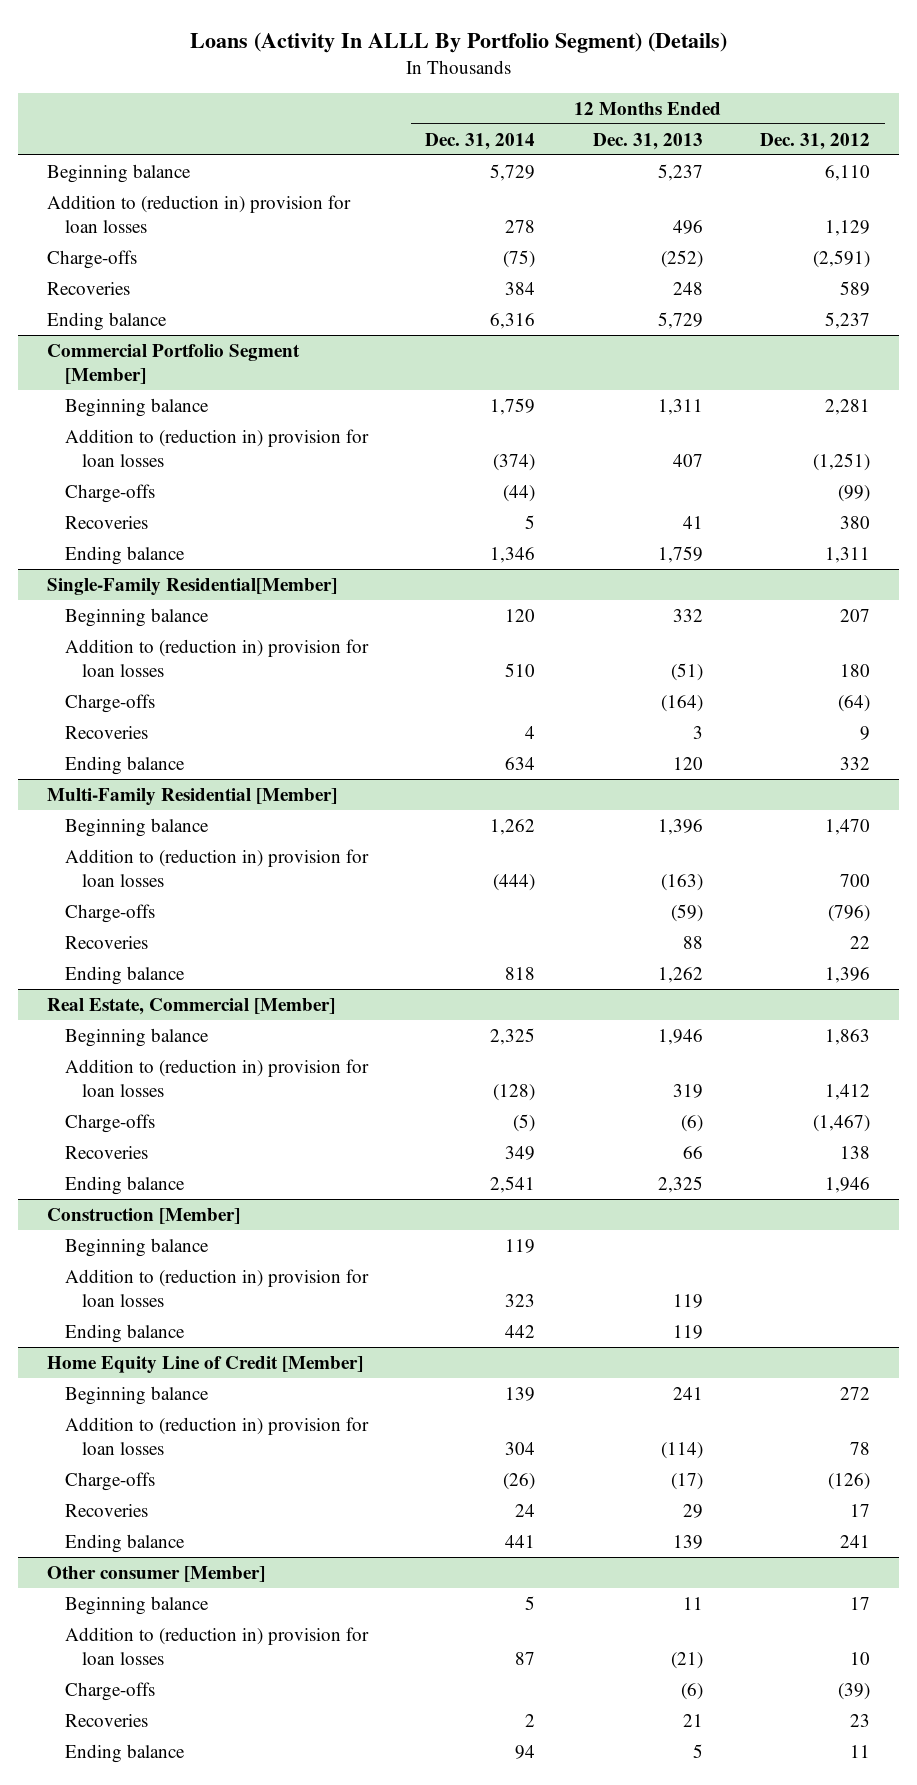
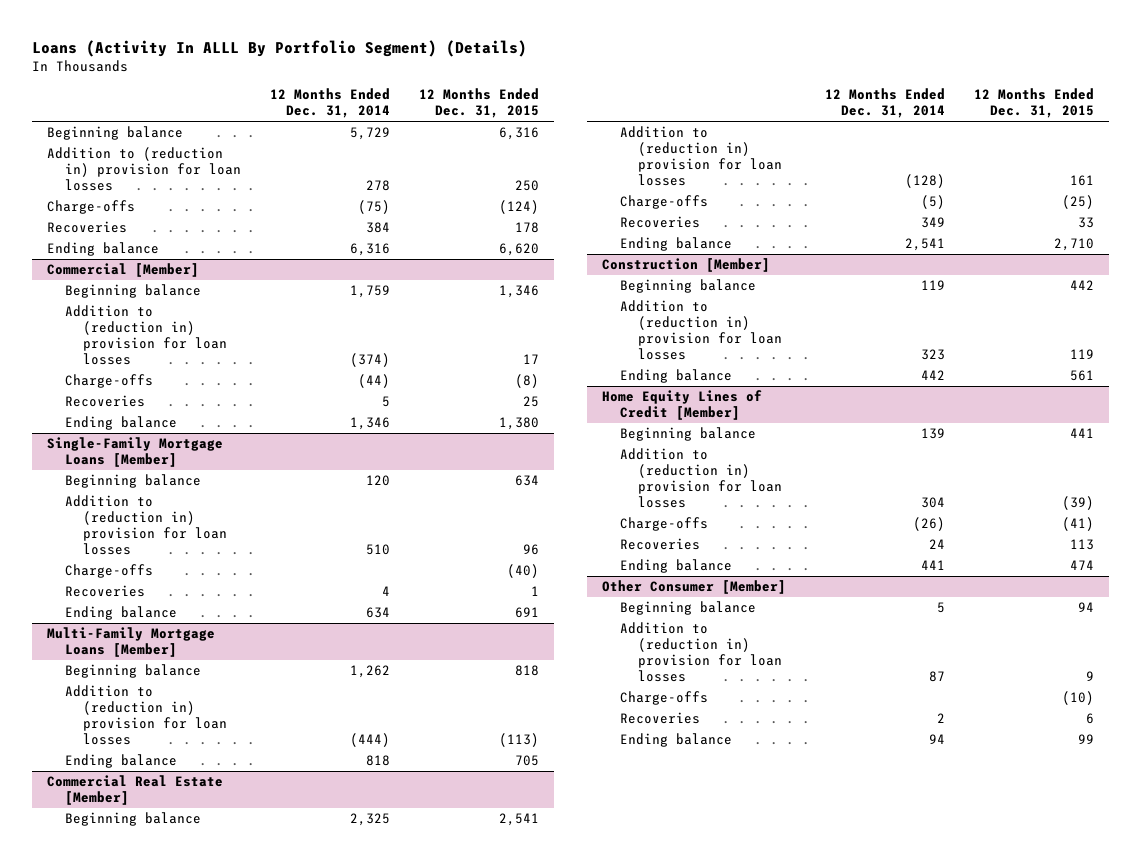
[592,132,703,150] Dec. 31, 2013 -> none
[760,132,871,150] Dec. 31, 2012 -> none
none -> [419,88,540,119] 12 Months Ended Dec. 31, 2015
[46,343,300,384] Commercial Portfolio Segment [Member] -> [46,263,199,278] Commercial [Member]
[46,577,337,595] Single-Family Residential[Member] -> [46,437,223,468] Single-Family Mortgage Loans [Member]
[46,787,337,805] Multi-Family Residential [Member] -> [46,627,215,658] Multi-Family Mortgage Loans [Member]
[64,903,155,923] Charge-offs -> none
[64,935,148,949] Recoveries -> none
[46,997,335,1015] Real Estate, Commercial [Member] -> [46,775,223,806] Commercial Real Estate [Member]
[46,1355,363,1373] Home Equity Line of Credit [Member] -> [601,390,762,421] Home Equity Lines of Credit [Member]
[46,1565,265,1582] Other consumer [Member] -> [601,580,786,595] Other Consumer [Member]

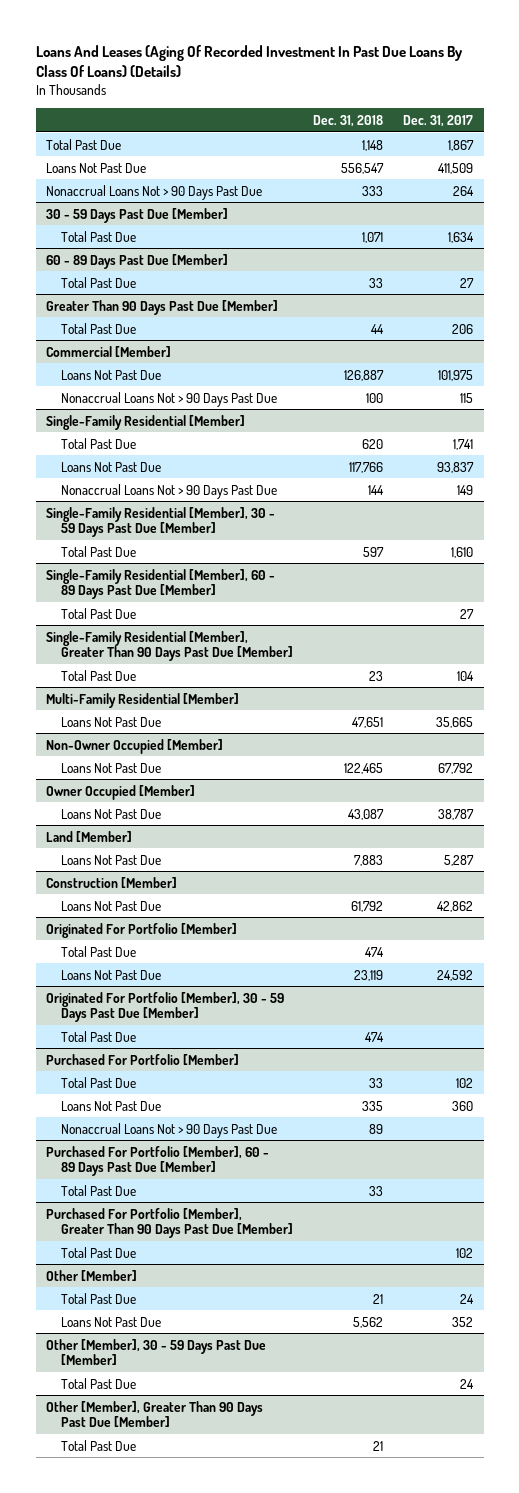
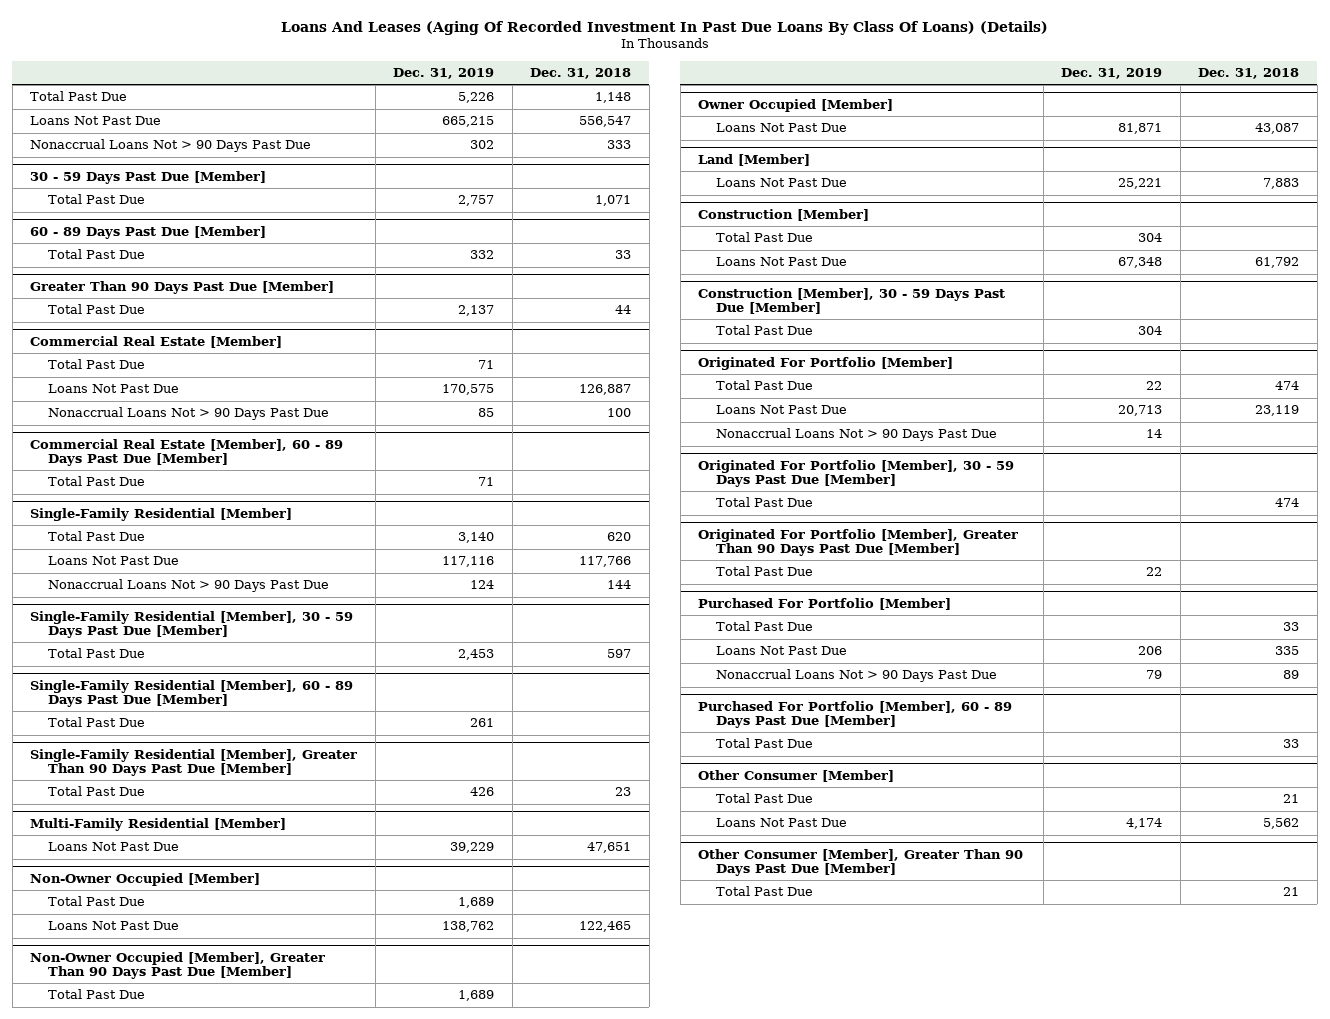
[403,114,474,127] Dec. 31, 2017 -> none
none -> [393,68,495,80] Dec. 31, 2019
[46,345,172,357] Commercial [Member] -> [30,335,283,348] Commercial Real Estate [Member]
none -> [48,359,146,370] Total Past Due
none -> [30,438,344,466] Commercial Real Estate [Member], 60 - 89 Days Past Due [Member]
none -> [48,476,146,487] Total Past Due
none -> [48,896,146,907] Total Past Due
none -> [30,951,326,979] Non-Owner Occupied [Member], Greater Than 90 Days Past Due [Member]
none -> [48,989,146,1000] Total Past Due
none -> [716,232,814,243] Total Past Due
none -> [698,287,1006,314] Construction [Member], 30 - 59 Days Past Due [Member]
none -> [716,325,814,336] Total Past Due
none -> [716,428,998,442] Nonaccrual Loans Not > 90 Days Past Due
none -> [698,528,1019,556] Originated For Portfolio [Member], Greater Than 90 Days Past Due [Member]
none -> [716,566,814,577] Total Past Due
[46,1207,293,1239] Purchased For Portfolio [Member], Greater Than 90 Days Past Due [Member] -> none
[60,1246,136,1258] Total Past Due -> none
[46,1269,138,1281] Other [Member] -> [698,769,895,782] Other Consumer [Member]
[46,1338,267,1366] Other [Member], 30 - 59 Days Past Due [Member] -> none
[60,1377,136,1389] Total Past Due -> none
[46,1400,264,1428] Other [Member], Greater Than 90 Days Past Due [Member] -> [698,848,1024,876] Other Consumer [Member], Greater Than 90 Days Past Due [Member]

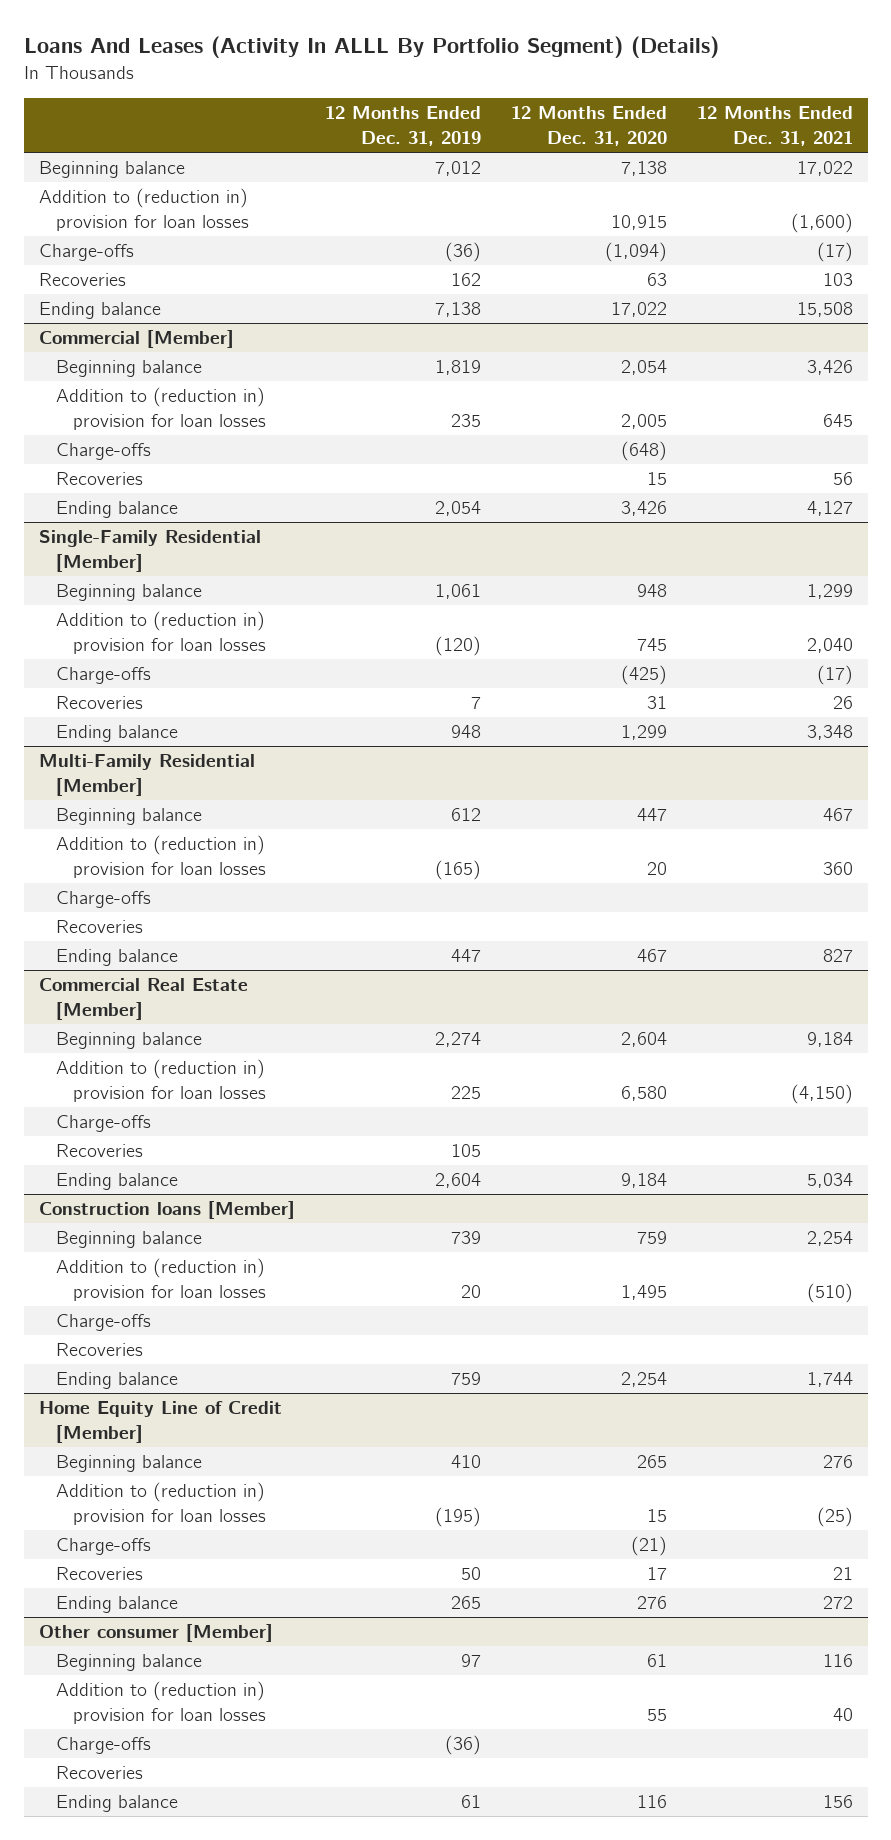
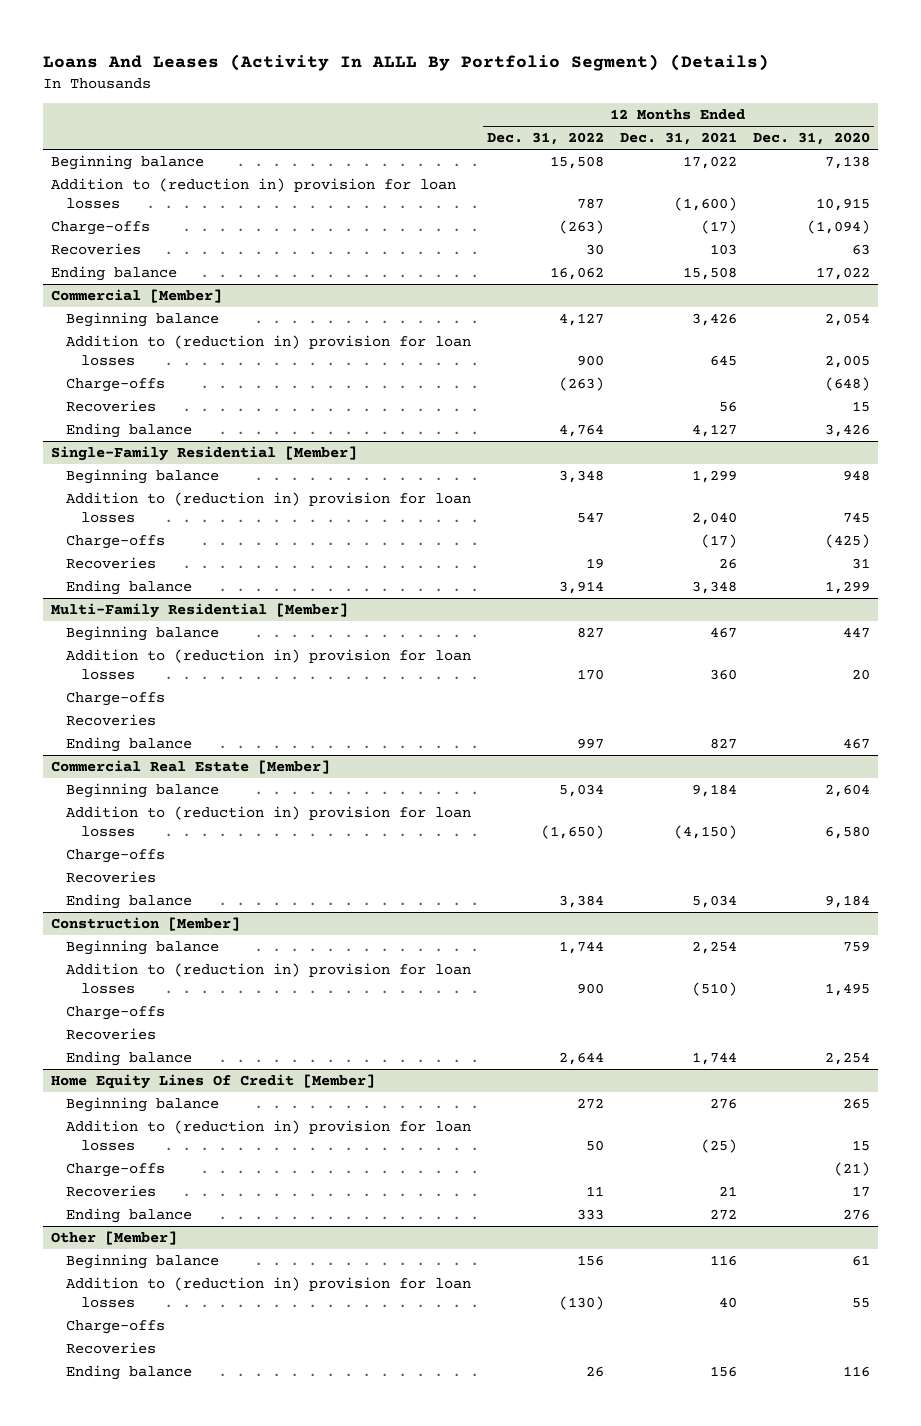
[324,106,481,146] 12 Months Ended Dec. 31, 2019 -> none
none -> [486,132,604,146] Dec. 31, 2022
[38,1201,295,1220] Construction loans [Member] -> [50,917,240,932] Construction [Member]
[38,1401,282,1443] Home Equity Line of Credit [Member] -> [50,1074,375,1090] Home Equity Lines Of Credit [Member]
[38,1624,273,1643] Other consumer [Member] -> [50,1231,177,1246] Other [Member]

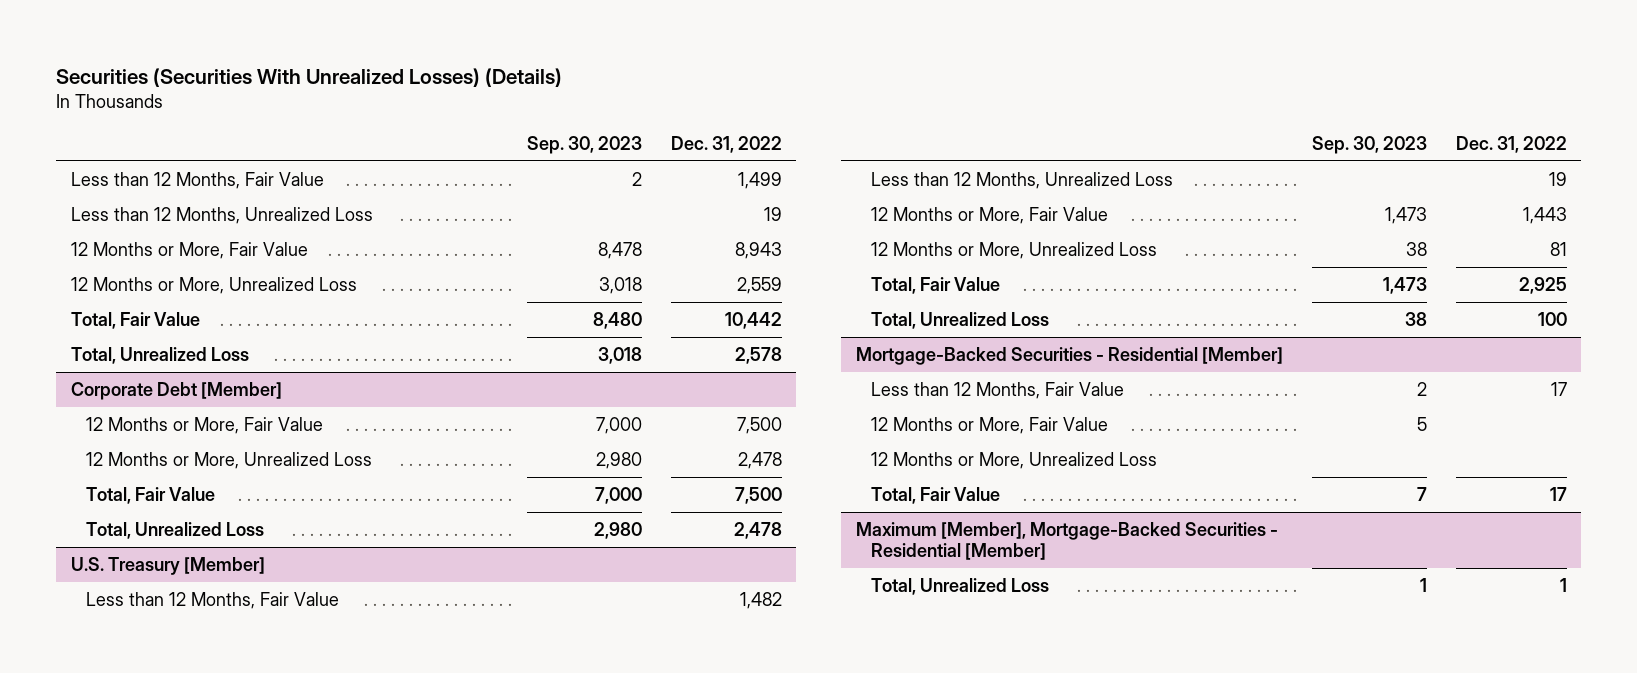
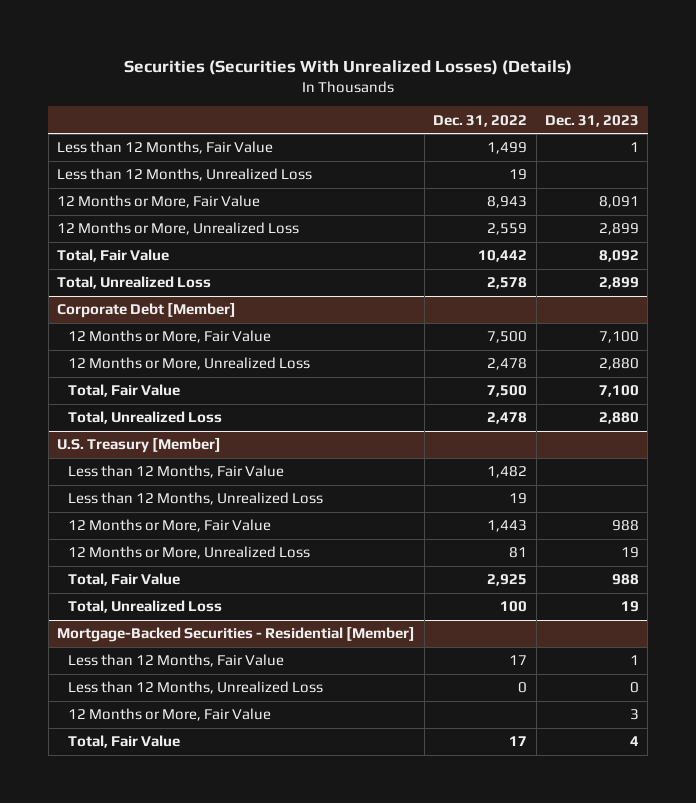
[526,135,642,154] Sep. 30, 2023 -> none
none -> [544,114,639,127] Dec. 31, 2023
none -> [68,681,324,695] Less than 12 Months, Unrealized Loss
[870,451,1157,469] 12 Months or More, Unrealized Loss -> none
[855,521,1278,561] Maximum [Member], Mortgage-Backed Securities - Residential [Member] -> none
[870,577,1049,595] Total, Unrealized Loss -> none

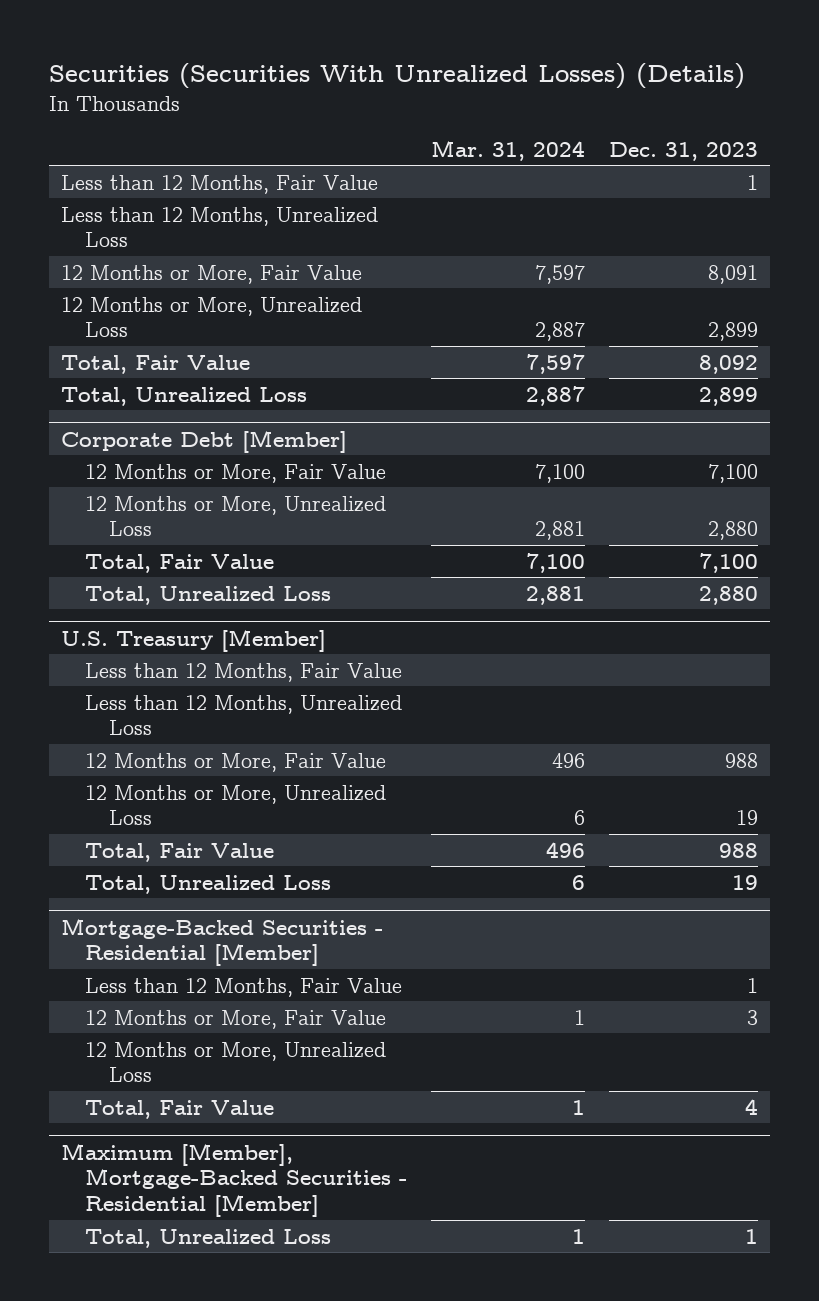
[433,114,528,127] Dec. 31, 2022 -> none
none -> [430,139,585,161] Mar. 31, 2024
[68,681,324,695] Less than 12 Months, Unrealized Loss -> none
none -> [84,1041,386,1083] 12 Months or More, Unrealized Loss
none -> [60,1142,407,1218] Maximum [Member], Mortgage-Backed Securities - Residential [Member]
none -> [84,1228,331,1248] Total, Unrealized Loss

